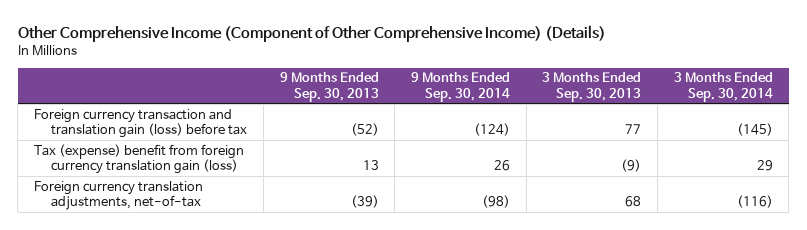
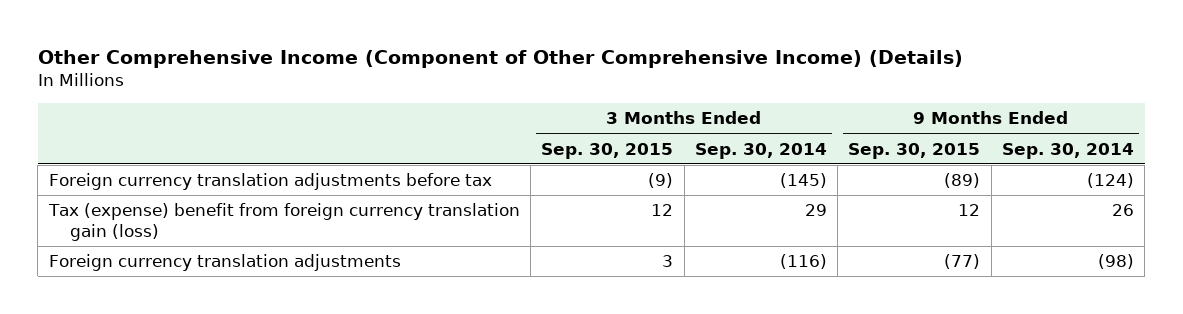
[279,72,379,102] 9 Months Ended Sep. 30, 2013 -> none
[542,72,642,102] 3 Months Ended Sep. 30, 2013 -> none
none -> [541,142,674,159] Sep. 30, 2015
none -> [848,142,981,159] Sep. 30, 2015
[34,108,248,139] Foreign currency transaction and translation gain (loss) before tax -> [48,173,492,191] Foreign currency translation adjustments before tax
[34,180,204,211] Foreign currency translation adjustments, net-of-tax -> [48,254,401,272] Foreign currency translation adjustments

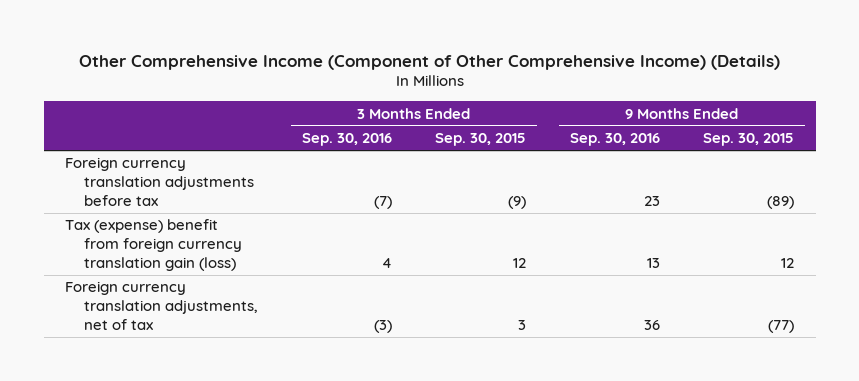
[694,142,827,159] Sep. 30, 2014 -> none
[1001,142,1134,159] Sep. 30, 2014 -> none
none -> [301,133,392,147] Sep. 30, 2016
none -> [569,133,660,147] Sep. 30, 2016
[48,254,401,272] Foreign currency translation adjustments -> [65,281,259,330] Foreign currency translation adjustments, net of tax

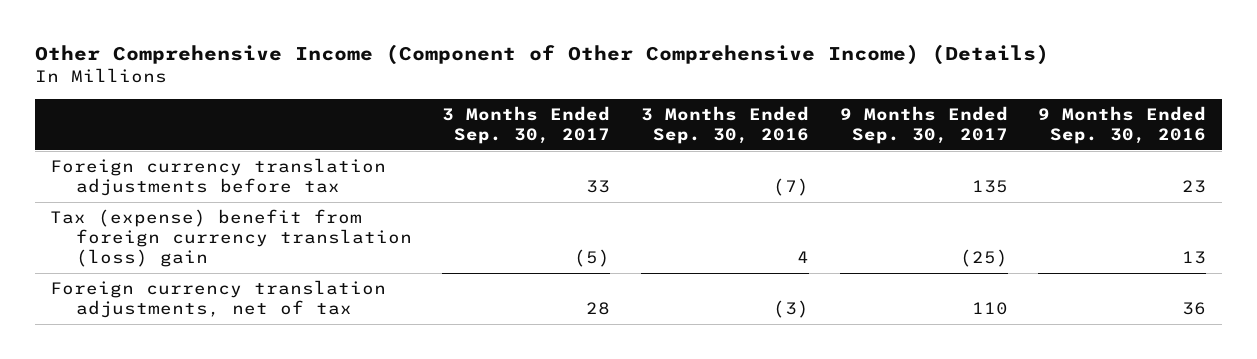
[435,133,527,147] Sep. 30, 2015 -> none
[703,133,795,147] Sep. 30, 2015 -> none
none -> [442,105,611,144] 3 Months Ended Sep. 30, 2017
none -> [839,105,1008,144] 9 Months Ended Sep. 30, 2017
[65,219,243,271] Tax (expense) benefit from foreign currency translation gain (loss) -> [50,209,412,268] Tax (expense) benefit from foreign currency translation (loss) gain

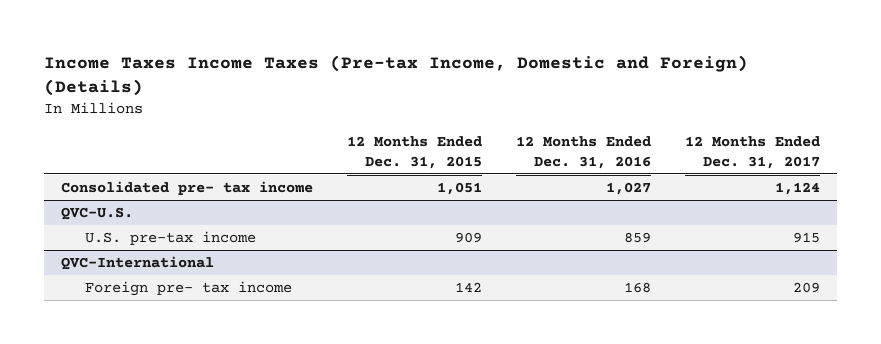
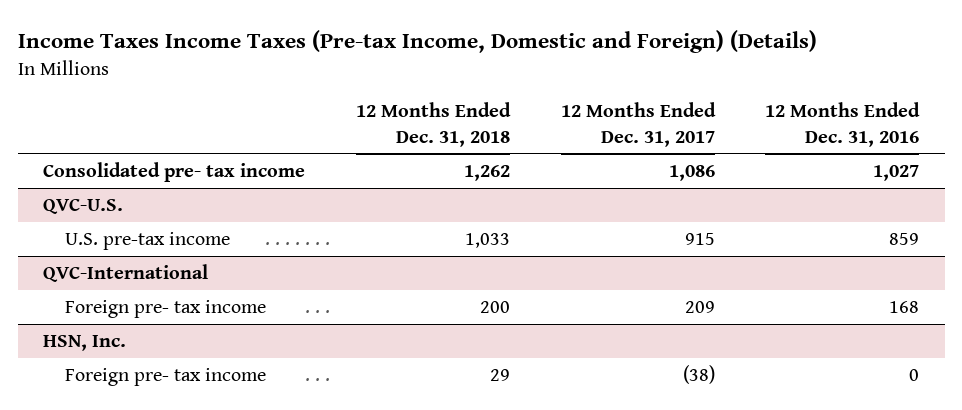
[347,136,483,169] 12 Months Ended Dec. 31, 2015 -> none
none -> [355,102,511,147] 12 Months Ended Dec. 31, 2018
[775,182,821,196] 1,124 -> [668,164,715,181] 1,086
none -> [42,334,126,351] HSN, Inc.
none -> [65,367,267,386] Foreign pre- tax income

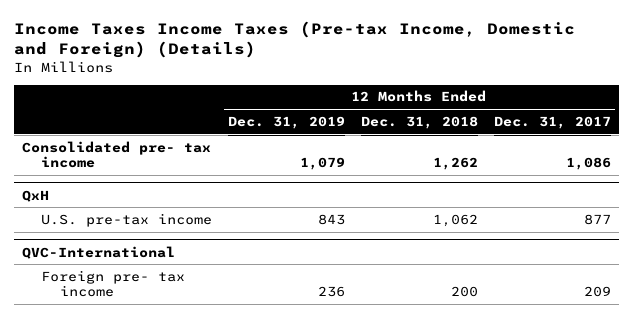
[765,102,921,147] 12 Months Ended Dec. 31, 2016 -> none
none -> [228,116,346,130] Dec. 31, 2019
[42,197,123,214] QVC-U.S. -> [22,189,50,202] QxH
[464,232,510,248] 1,033 -> [432,213,478,227] 1,062
[684,232,715,245] 915 -> [583,213,611,225] 877
[42,334,126,351] HSN, Inc. -> none
[65,367,267,386] Foreign pre- tax income -> none

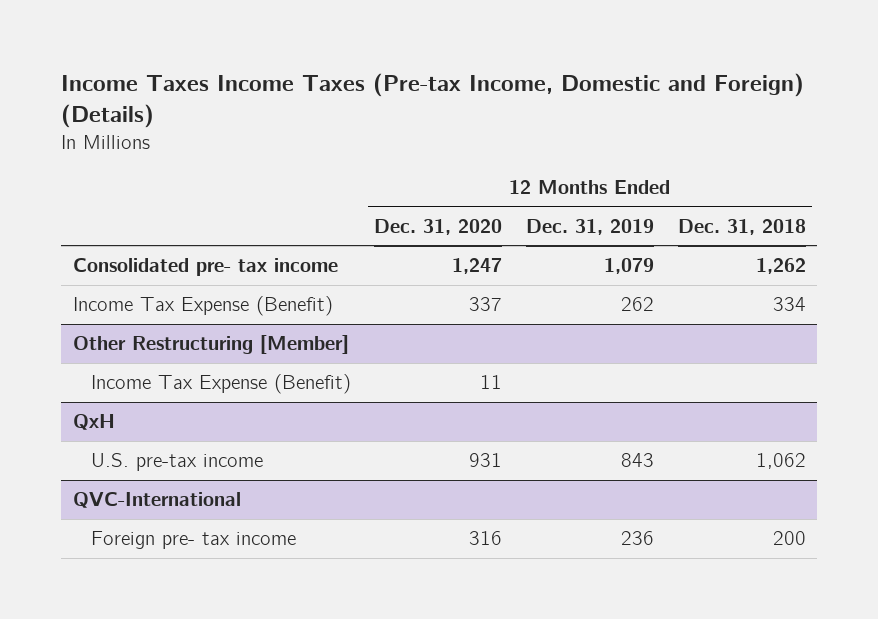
[493,116,611,130] Dec. 31, 2017 -> none
none -> [374,218,503,235] Dec. 31, 2020
none -> [72,296,333,317] Income Tax Expense (Benefit)
none -> [72,335,349,355] Other Restructuring [Member]
none -> [90,374,351,395] Income Tax Expense (Benefit)

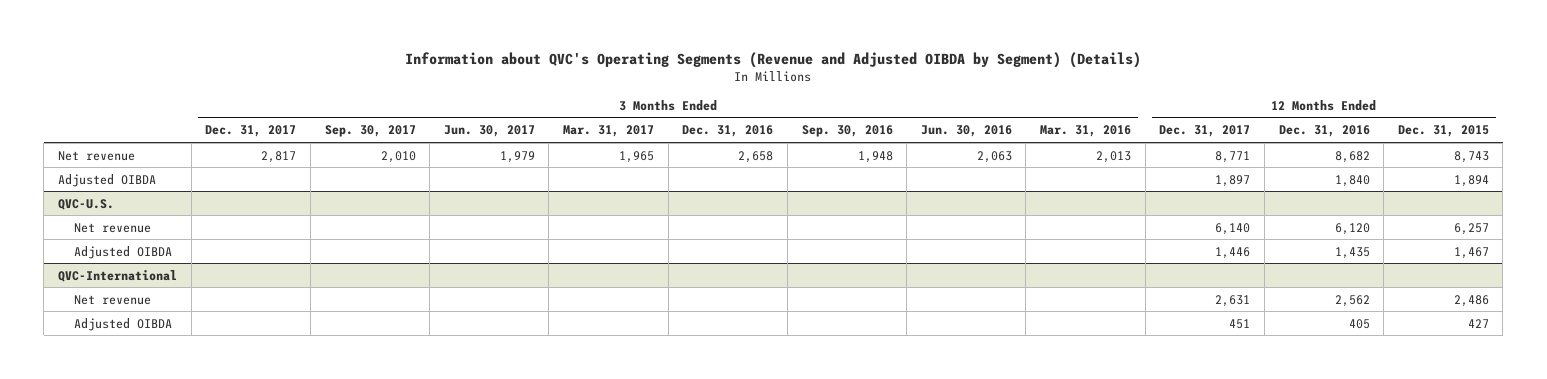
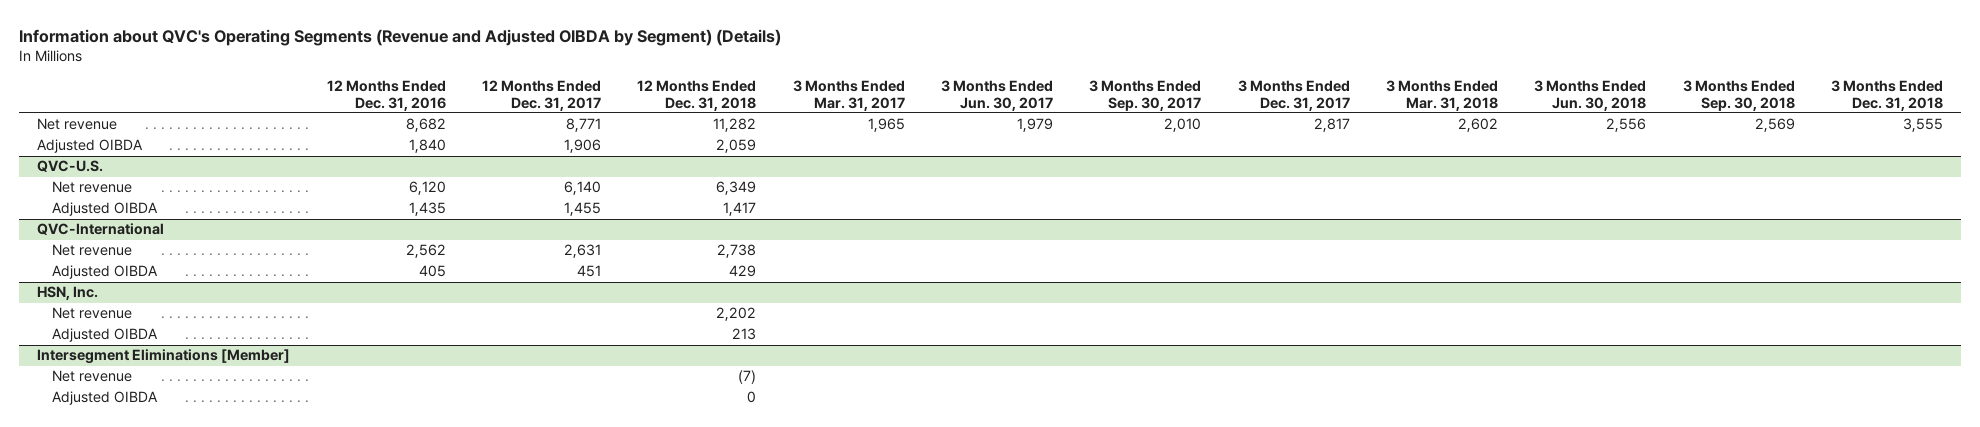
[682,125,774,138] Dec. 31, 2016 -> none
[801,125,893,138] Sep. 30, 2016 -> none
[920,125,1012,138] Jun. 30, 2016 -> none
[1040,125,1132,138] Mar. 31, 2016 -> none
[1397,125,1489,138] Dec. 31, 2015 -> none
none -> [637,79,757,111] 12 Months Ended Dec. 31, 2018
none -> [1386,79,1499,111] 3 Months Ended Mar. 31, 2018
none -> [1534,79,1647,111] 3 Months Ended Jun. 30, 2018
none -> [1682,79,1795,111] 3 Months Ended Sep. 30, 2018
none -> [1831,79,1944,111] 3 Months Ended Dec. 31, 2018
[1215,174,1251,187] 1,897 -> [564,139,602,154] 1,906
[1215,246,1251,259] 1,446 -> [564,202,602,217] 1,455
none -> [37,286,99,301] HSN, Inc.
none -> [52,307,133,320] Net revenue
none -> [52,328,159,343] Adjusted OIBDA
none -> [37,349,291,365] Intersegment Eliminations [Member]
none -> [52,370,133,383] Net revenue
none -> [52,391,159,406] Adjusted OIBDA

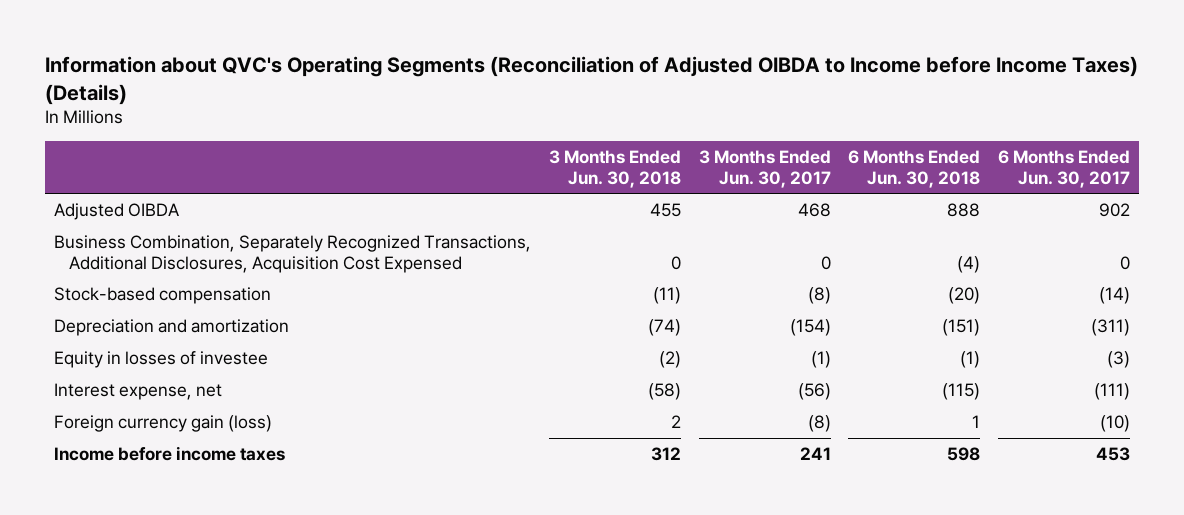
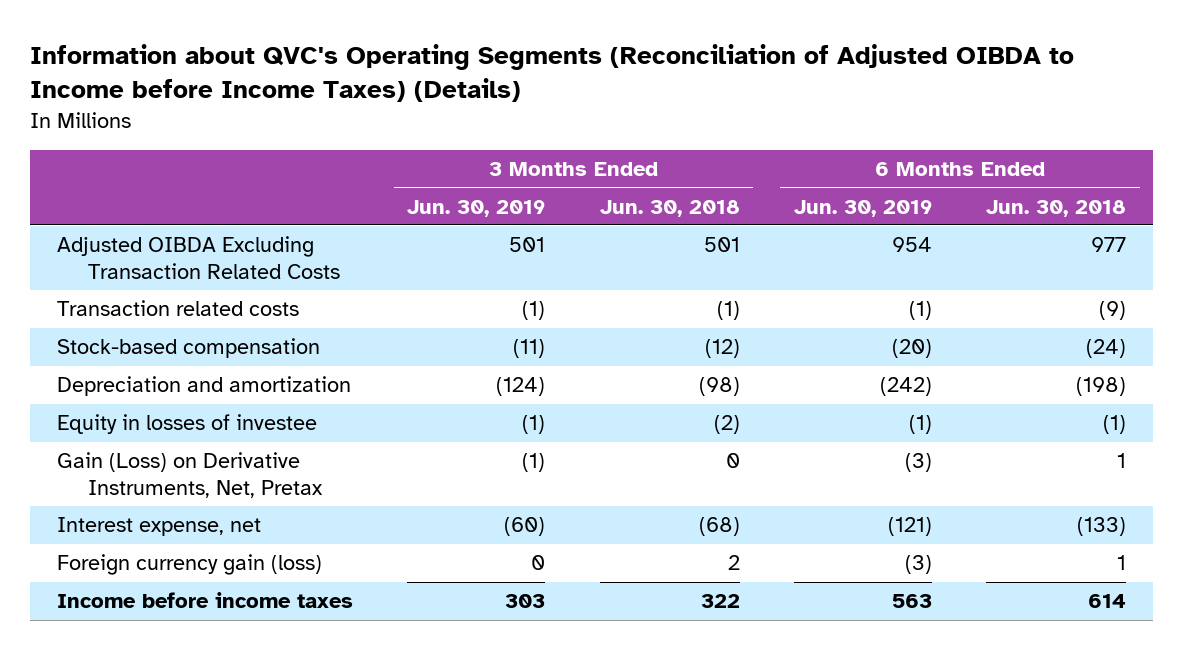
[698,150,831,188] 3 Months Ended Jun. 30, 2017 -> none
[998,150,1131,188] 6 Months Ended Jun. 30, 2017 -> none
none -> [407,199,546,217] Jun. 30, 2019
none -> [794,199,933,217] Jun. 30, 2019
[53,203,179,221] Adjusted OIBDA -> none
[53,235,531,273] Business Combination, Separately Recognized Transactions, Additional Disclosures, Acquisition Cost Expensed -> none
none -> [57,236,341,279] Adjusted OIBDA Excluding Transaction Related Costs
none -> [57,300,300,317] Transaction related costs
[652,287,681,305] (11) -> [704,339,740,359] (12)
[948,287,981,305] (20) -> [1086,339,1127,359] (24)
[647,319,681,337] (74) -> [698,377,740,397] (98)
[942,319,981,337] (151) -> [1076,377,1127,397] (198)
none -> [57,452,324,498] Gain (Loss) on Derivative Instruments, Net, Pretax
[647,383,681,401] (58) -> [698,517,740,537] (68)
[942,383,981,401] (115) -> [1077,517,1127,537] (133)
[650,447,681,462] 312 -> [700,594,740,609] 322
[947,447,981,462] 598 -> [1088,594,1127,609] 614

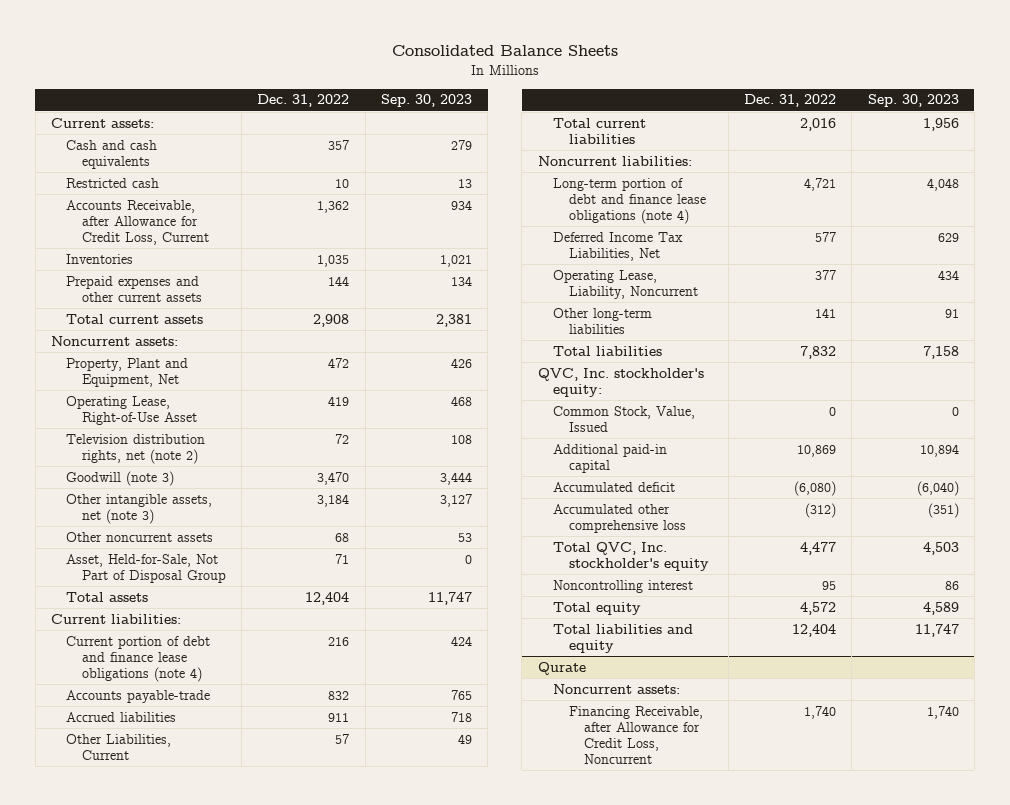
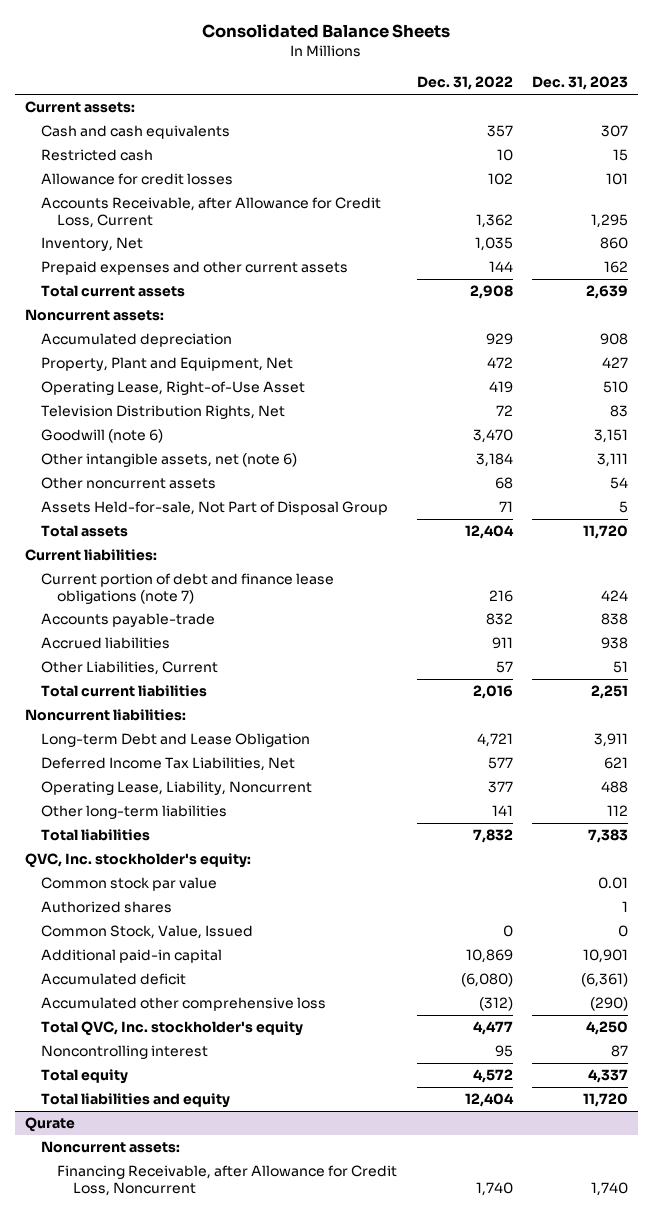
[380,94,472,108] Sep. 30, 2023 -> none
none -> [532,76,629,91] Dec. 31, 2023
none -> [40,173,233,186] Allowance for credit losses
[66,253,134,264] Inventories -> [40,237,143,252] Inventory, Net
none -> [40,333,232,348] Accumulated depreciation
[66,433,206,464] Television distribution rights, net (note 2) -> [40,405,285,420] Television Distribution Rights, Net
[66,470,175,486] Goodwill (note 3) -> [40,429,163,444] Goodwill (note 6)
[66,493,213,524] Other intangible assets, net (note 3) -> [40,453,297,468] Other intangible assets, net (note 6)
[66,553,226,583] Asset, Held-for-Sale, Not Part of Disposal Group -> [40,501,388,516] Assets Held-for-sale, Not Part of Disposal Group
[66,635,211,682] Current portion of debt and finance lease obligations (note 4) -> [40,573,334,604] Current portion of debt and finance lease obligations (note 7)
[553,177,706,224] Long-term portion of debt and finance lease obligations (note 4) -> [40,733,310,748] Long-term Debt and Lease Obligation
none -> [40,877,217,892] Common stock par value
none -> [40,901,172,914] Authorized shares

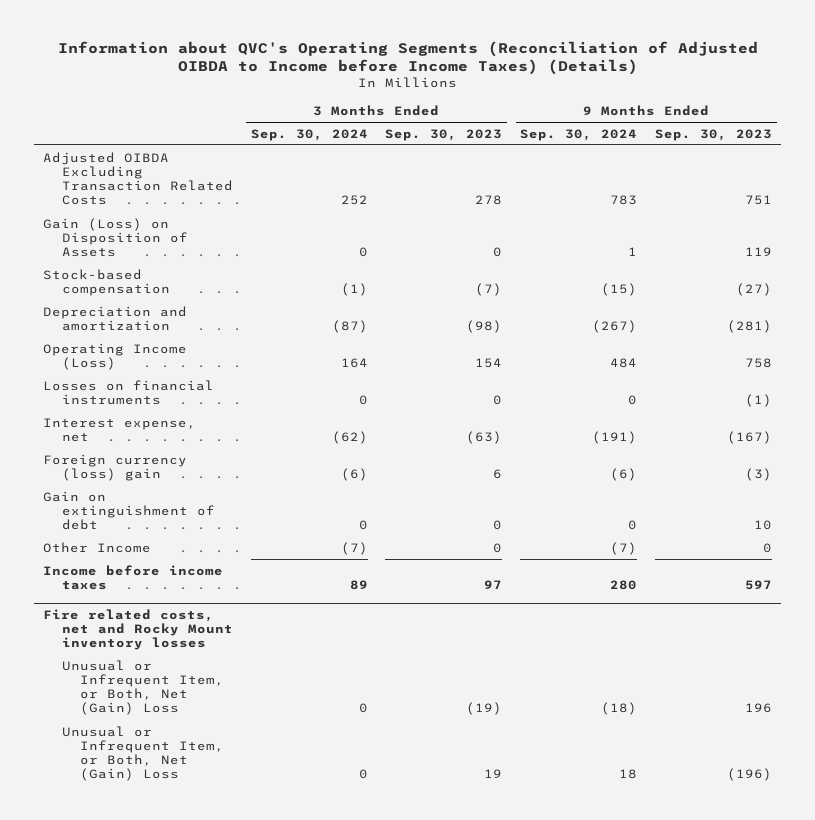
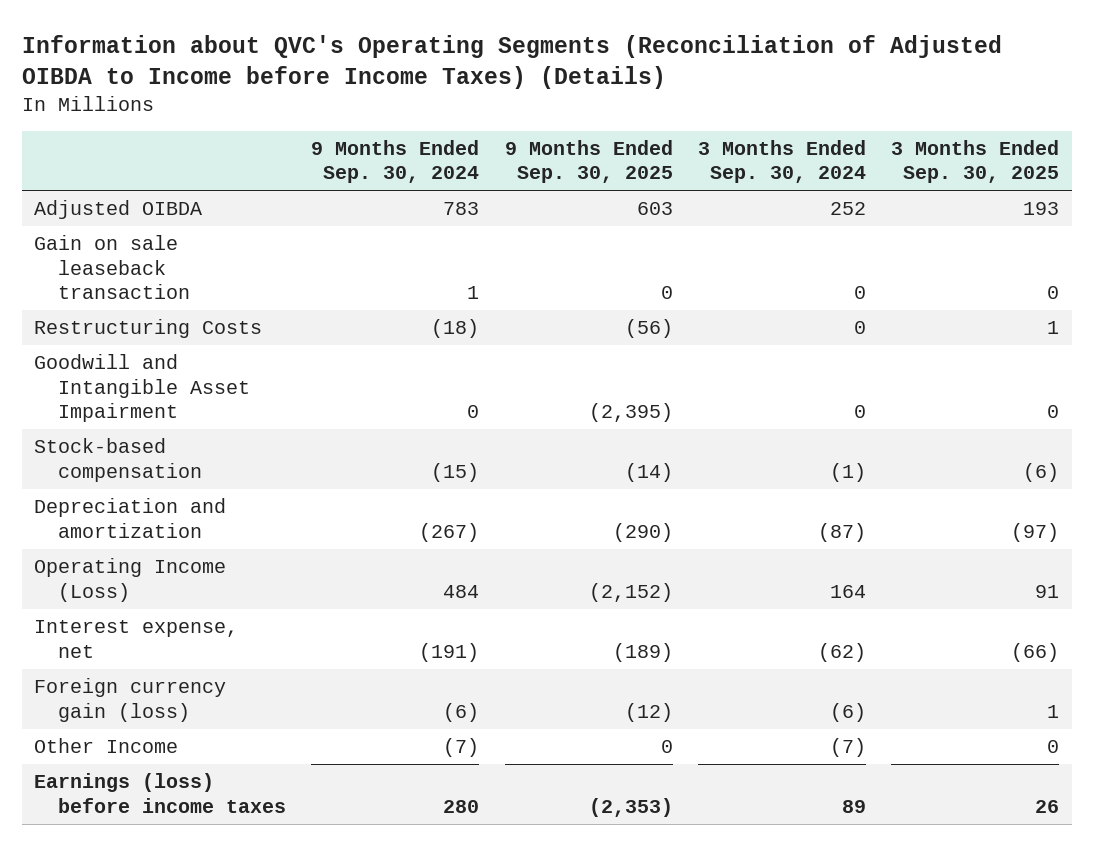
[385,128,503,141] Sep. 30, 2023 -> none
[655,128,773,141] Sep. 30, 2023 -> none
none -> [504,139,673,184] 9 Months Ended Sep. 30, 2025
none -> [891,139,1060,184] 3 Months Ended Sep. 30, 2025
[42,151,233,206] Adjusted OIBDA Excluding Transaction Related Costs -> [34,200,203,220] Adjusted OIBDA
[42,217,188,258] Gain (Loss) on Disposition of Assets -> [34,235,190,300] Gain on sale leaseback transaction
none -> [34,319,263,339] Restructuring Costs
none -> [34,354,250,423] Goodwill and Intangible Asset Impairment
[42,379,214,405] Losses on financial instruments -> none
[42,490,215,531] Gain on extinguishment of debt -> none
[42,453,187,481] Foreign currency (loss) gain -> [34,678,227,722] Foreign currency gain (loss)
[42,608,233,651] Fire related costs, net and Rocky Mount inventory losses -> none
[61,659,225,716] Unusual or Infrequent Item, or Both, Net (Gain) Loss -> none
[61,725,225,782] Unusual or Infrequent Item, or Both, Net (Gain) Loss -> none
[42,564,223,590] Income before income taxes -> [34,773,286,813] Earnings (loss) before income taxes

